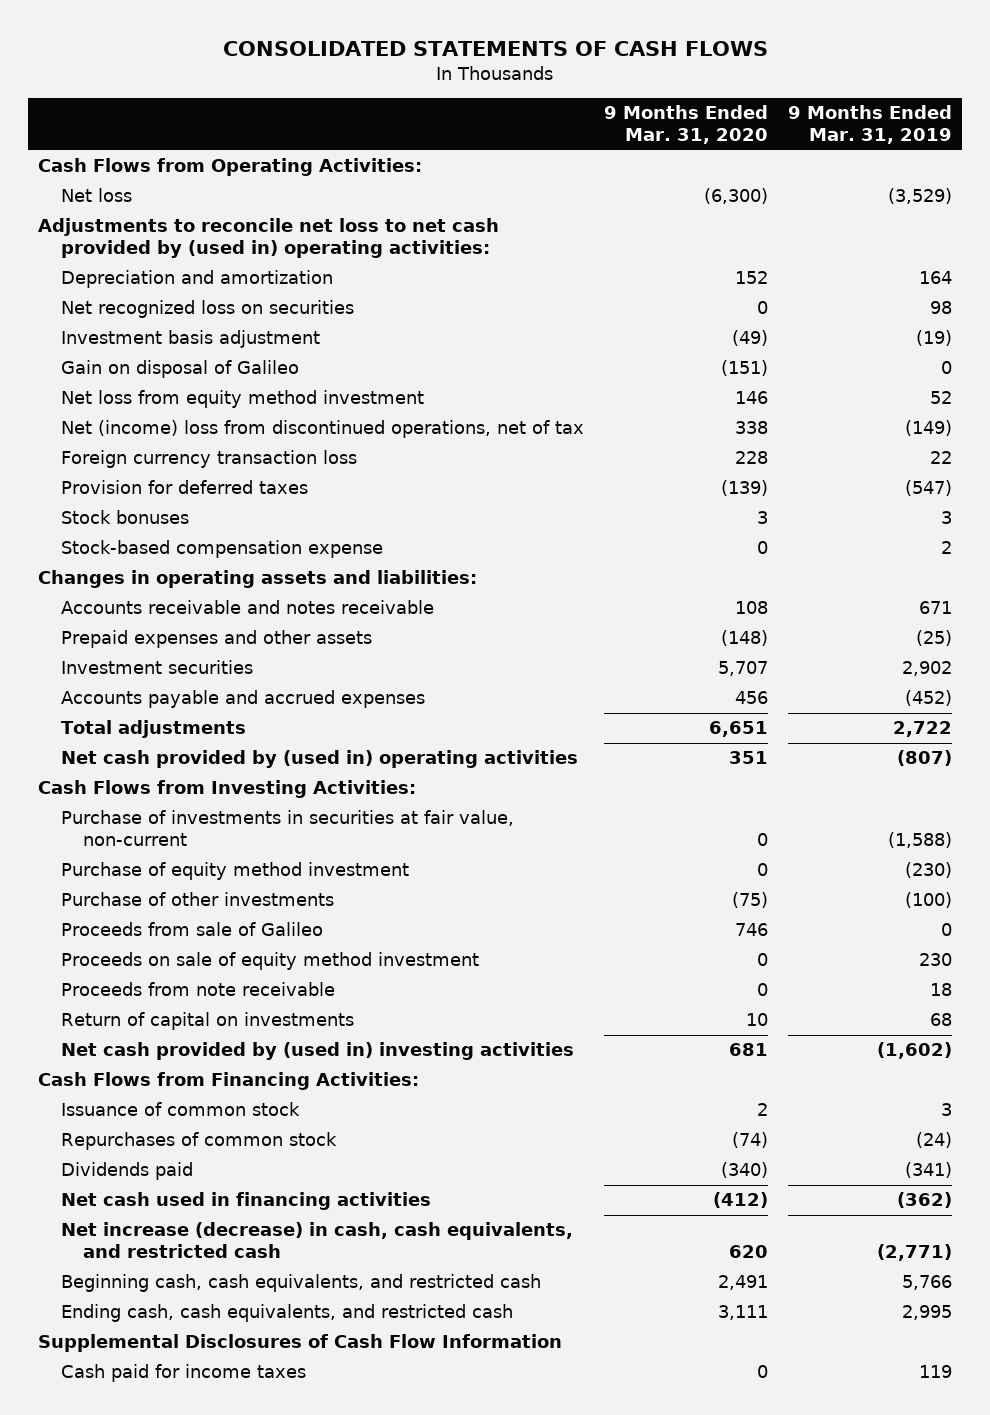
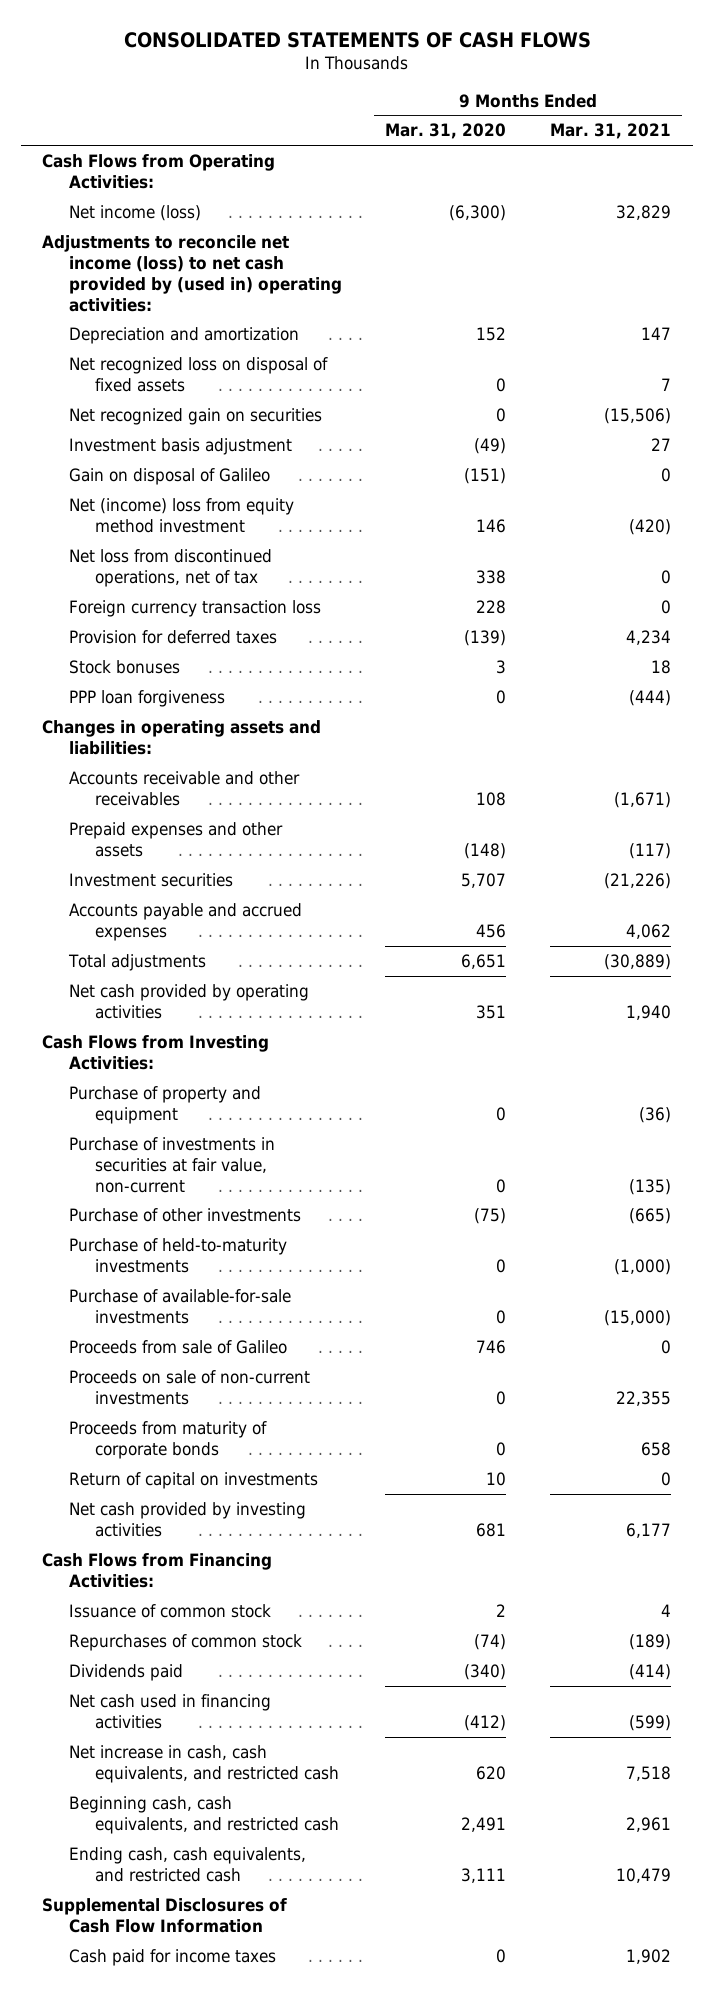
[787,105,952,145] 9 Months Ended Mar. 31, 2019 -> none
none -> [549,123,671,140] Mar. 31, 2021
[60,188,132,203] Net loss -> [68,204,201,221] Net income (loss)
[38,218,500,259] Adjustments to reconcile net loss to net cash provided by (used in) operating activities: -> [42,234,342,312] Adjustments to reconcile net income (loss) to net cash provided by (used in) operating activities:
none -> [68,356,328,392] Net recognized loss on disposal of fixed assets
[60,300,354,319] Net recognized loss on securities -> [68,407,322,425] Net recognized gain on securities
[60,390,424,409] Net loss from equity method investment -> [68,497,294,533] Net (income) loss from equity method investment
[60,420,584,439] Net (income) loss from discontinued operations, net of tax -> [68,548,272,587] Net loss from discontinued operations, net of tax
[60,540,383,559] Stock-based compensation expense -> none
none -> [68,689,225,707] PPP loan forgiveness
[60,600,434,615] Accounts receivable and notes receivable -> [68,770,300,806] Accounts receivable and other receivables
[60,750,578,769] Net cash provided by (used in) operating activities -> [68,983,309,1019] Net cash provided by operating activities
none -> [68,1085,261,1124] Purchase of property and equipment
[60,862,409,881] Purchase of equity method investment -> none
none -> [68,1237,287,1273] Purchase of held-to-maturity investments
none -> [68,1288,291,1324] Purchase of available-for-sale investments
[60,982,335,997] Proceeds from note receivable -> none
[60,952,479,971] Proceeds on sale of equity method investment -> [68,1369,310,1405] Proceeds on sale of non-current investments
none -> [68,1420,267,1459] Proceeds from maturity of corporate bonds
[60,1042,574,1061] Net cash provided by (used in) investing activities -> [68,1501,306,1537] Net cash provided by investing activities
[60,1222,573,1259] Net increase (decrease) in cash, cash equivalents, and restricted cash -> [68,1744,339,1783] Net increase in cash, cash equivalents, and restricted cash

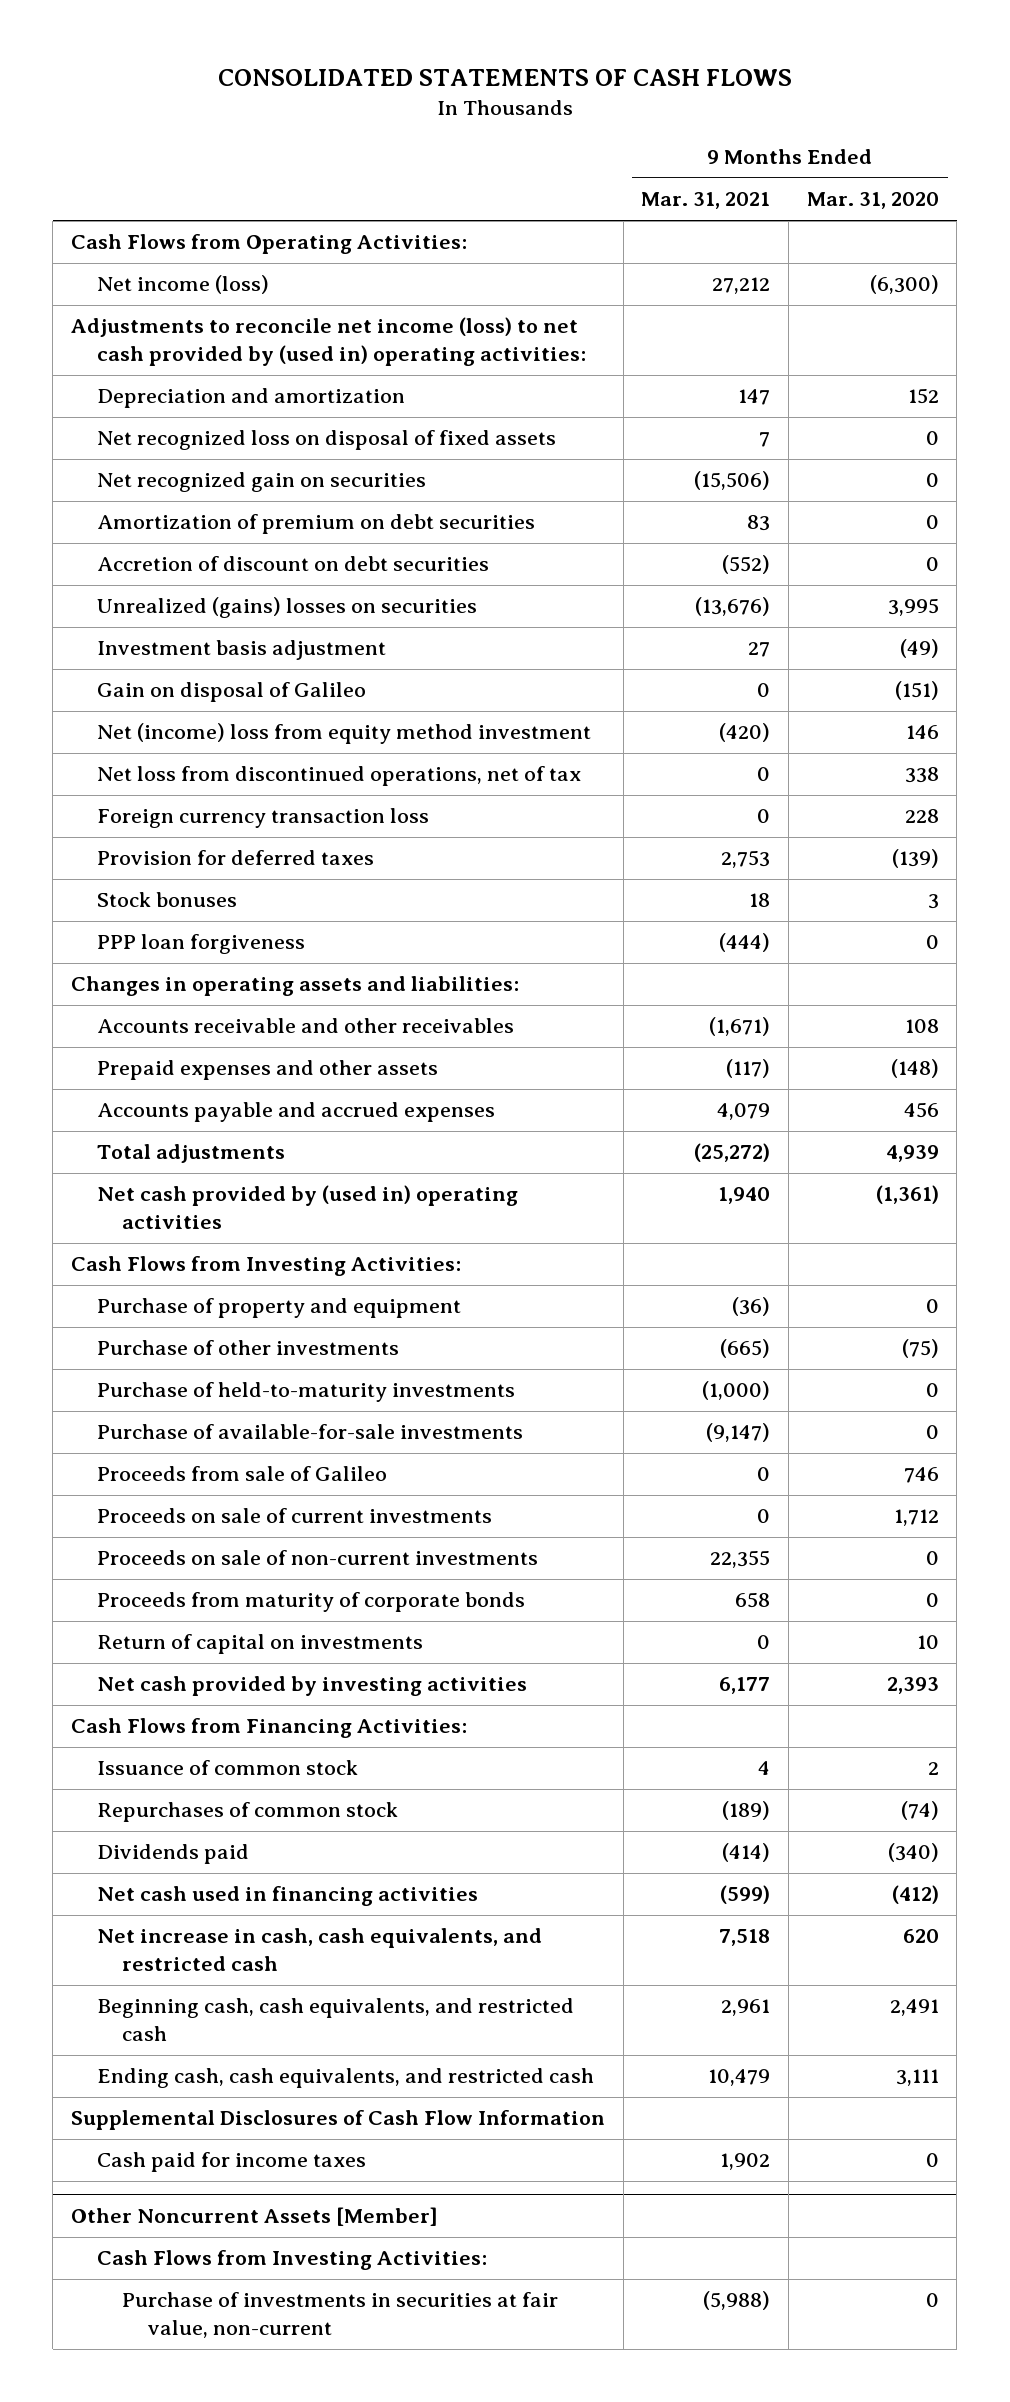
[615,204,671,220] 32,829 -> [712,277,771,295] 27,212
none -> [96,514,535,535] Amortization of premium on debt securities
none -> [96,556,489,572] Accretion of discount on debt securities
none -> [96,597,477,619] Unrealized (gains) losses on securities
[625,629,671,645] 4,234 -> [721,850,771,869] 2,753
[68,872,233,887] Investment securities -> none
[625,923,671,939] 4,062 -> [717,1103,771,1121] 4,079
[461,953,507,969] 6,651 -> [885,1145,939,1163] 4,939
[603,953,671,970] (30,889) -> [694,1143,771,1163] (25,272)
[68,983,309,1019] Net cash provided by operating activities -> [96,1185,518,1229] Net cash provided by (used in) operating activities
[476,1004,507,1019] 351 -> [875,1185,939,1205] (1,361)
[68,1136,275,1193] Purchase of investments in securities at fair value, non-current -> none
[603,1309,671,1326] (15,000) -> [706,1423,771,1443] (9,147)
none -> [96,1508,492,1524] Proceeds on sale of current investments
[476,1522,507,1537] 681 -> [886,1677,939,1695] 2,393
none -> [70,2207,438,2227] Other Noncurrent Assets [Member]
none -> [96,2250,487,2271] Cash Flows from Investing Activities:
none -> [122,2292,559,2338] Purchase of investments in securities at fair value, non-current

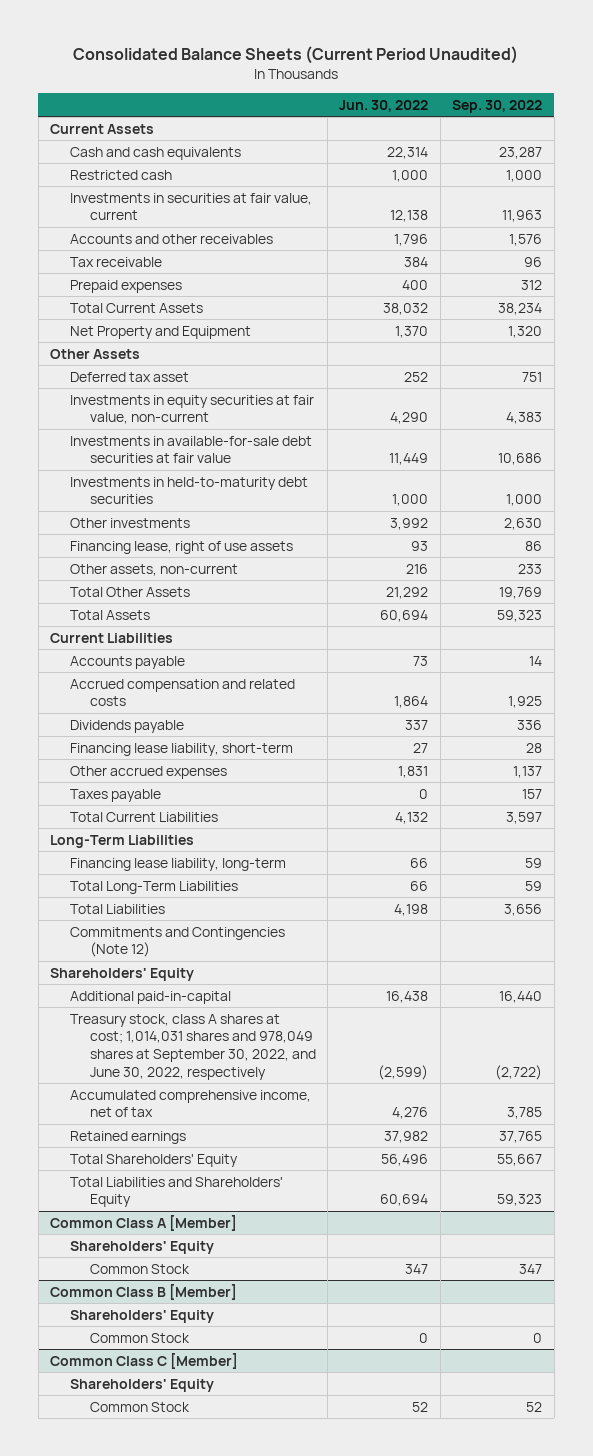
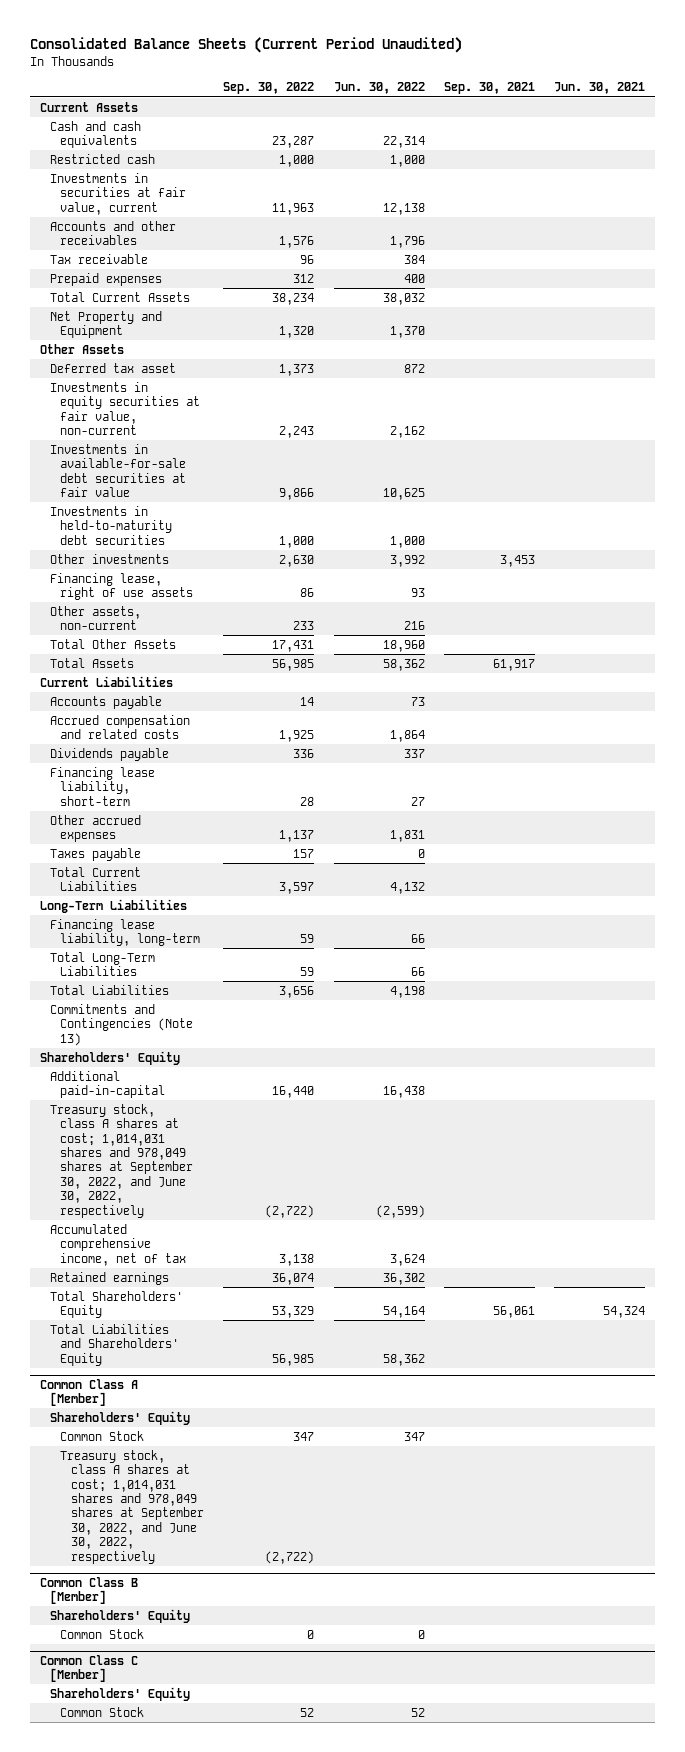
none -> [443,82,535,95] Sep. 30, 2021
none -> [554,82,646,95] Jun. 30, 2021
[404,371,429,382] 252 -> [403,363,425,373] 872
[522,371,543,382] 751 -> [279,363,315,376] 1,373
[390,412,429,425] 4,290 -> [389,425,425,438] 2,162
[506,412,543,425] 4,383 -> [279,425,315,438] 2,243
[389,453,429,466] 11,449 -> [382,487,425,500] 10,625
[498,453,543,466] 10,686 -> [279,487,315,500] 9,866
[386,586,429,599] 21,292 -> [382,639,425,652] 18,960
[499,586,543,599] 19,769 -> [272,639,315,652] 17,431
[380,609,429,622] 60,694 -> [382,658,425,671] 58,362
[497,609,543,622] 59,323 -> [272,658,315,671] 56,985
[69,926,285,958] Commitments and Contingencies (Note 12) -> [49,1003,194,1046] Commitments and Contingencies (Note 13)
[392,1107,429,1120] 4,276 -> [389,1253,425,1266] 3,624
[507,1107,543,1120] 3,785 -> [279,1253,315,1266] 3,138
[384,1130,429,1143] 37,982 -> [382,1272,425,1285] 36,302
[499,1130,543,1143] 37,765 -> [272,1272,315,1285] 36,074
[381,1153,429,1166] 56,496 -> [382,1306,425,1319] 54,164
[497,1153,543,1166] 55,667 -> [272,1306,315,1319] 53,329
[380,1194,429,1207] 60,694 -> [382,1353,425,1366] 58,362
[497,1194,543,1207] 59,323 -> [272,1353,315,1366] 56,985
none -> [60,1449,204,1564] Treasury stock, class A shares at cost; 1,014,031 shares and 978,049 shares at September 30, 2022, and June 30, 2022, respectively

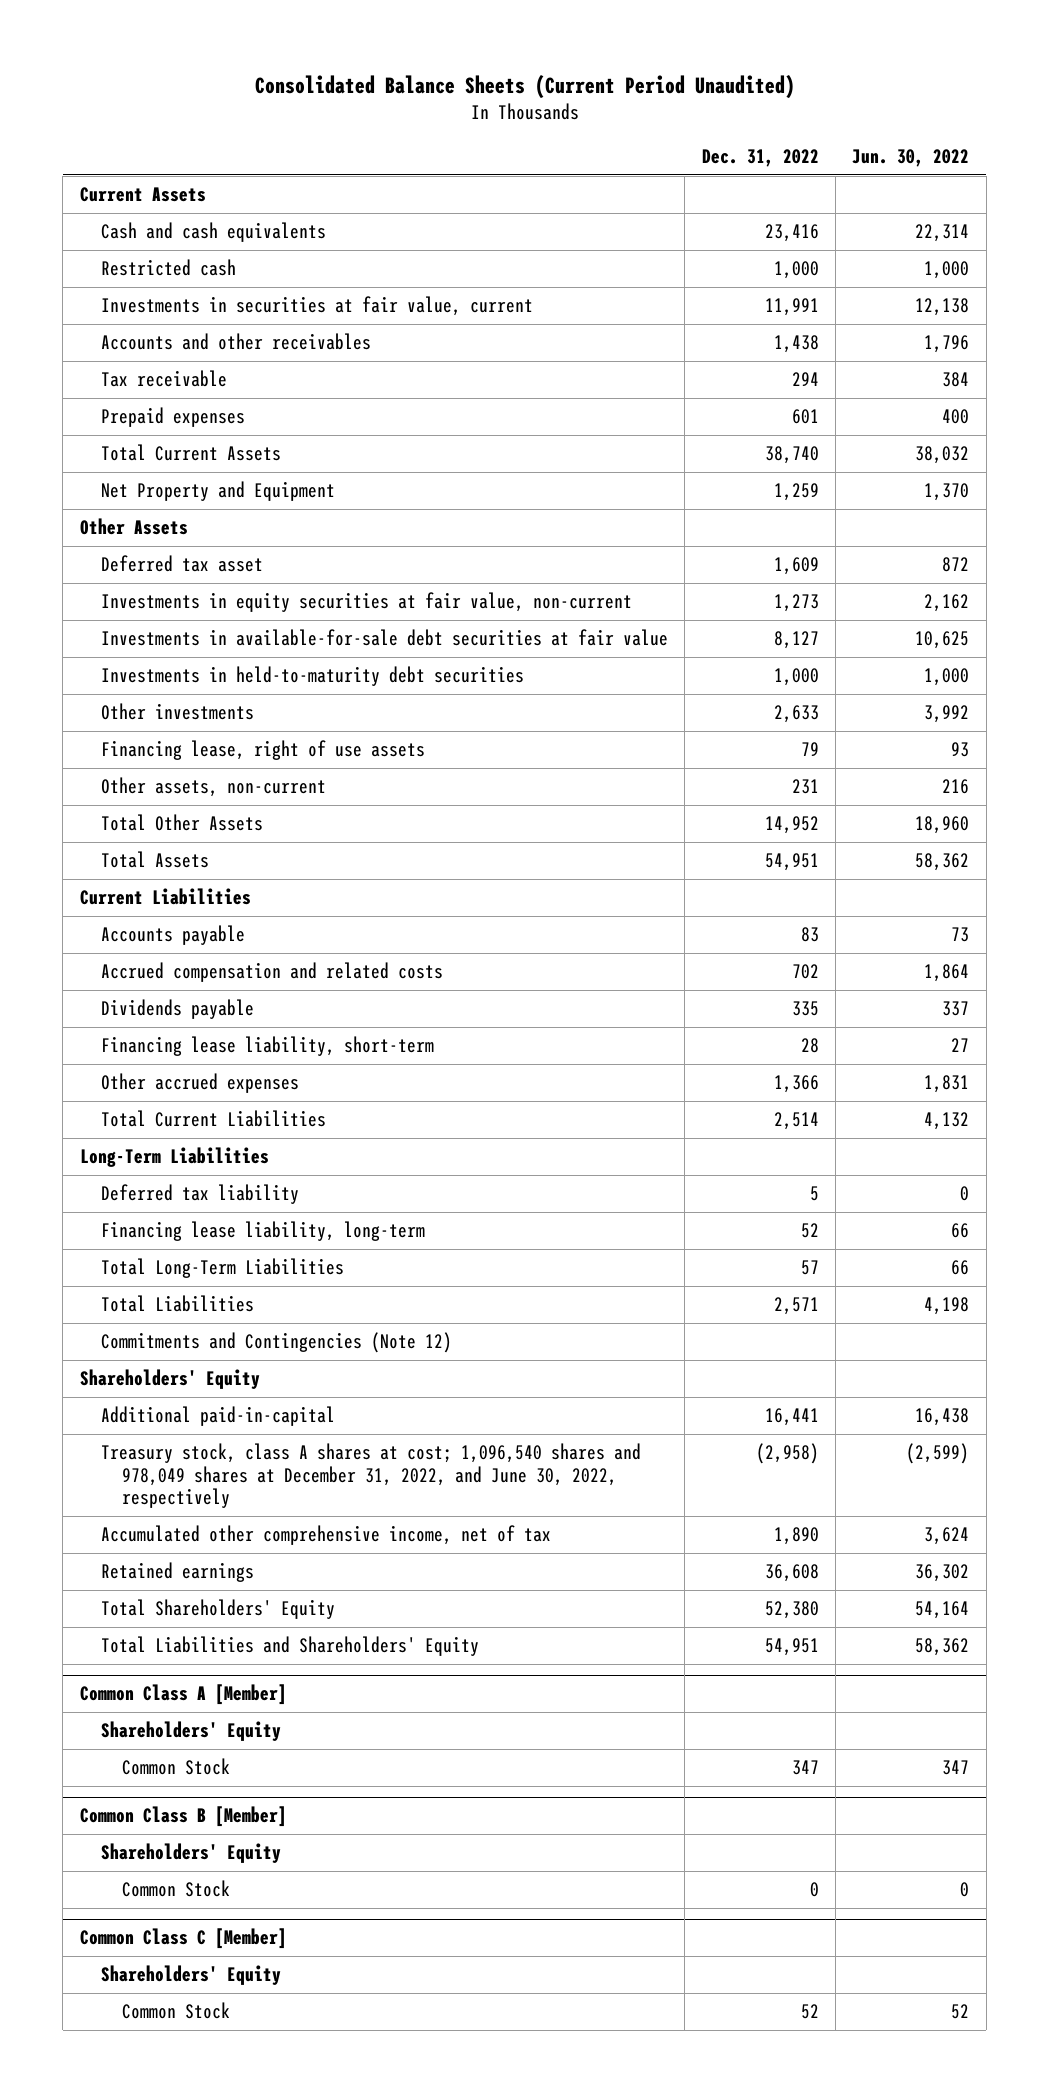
[223,82,315,95] Sep. 30, 2022 -> none
[443,82,535,95] Sep. 30, 2021 -> none
[554,82,646,95] Jun. 30, 2021 -> none
none -> [701,149,819,168] Dec. 31, 2022
[49,847,141,861] Taxes payable -> none
none -> [100,1184,299,1205] Deferred tax liability
[49,1003,194,1046] Commitments and Contingencies (Note 13) -> [100,1332,452,1354] Commitments and Contingencies (Note 12)
[49,1103,194,1218] Treasury stock, class A shares at cost; 1,014,031 shares and 978,049 shares at September 30, 2022, and June 30, 2022, respectively -> [100,1443,641,1509] Treasury stock, class A shares at cost; 1,096,540 shares and 978,049 shares at December 31, 2022, and June 30, 2022, respectively
[49,1223,187,1266] Accumulated comprehensive income, net of tax -> [100,1525,551,1546] Accumulated other comprehensive income, net of tax
[60,1449,204,1564] Treasury stock, class A shares at cost; 1,014,031 shares and 978,049 shares at September 30, 2022, and June 30, 2022, respectively -> none

